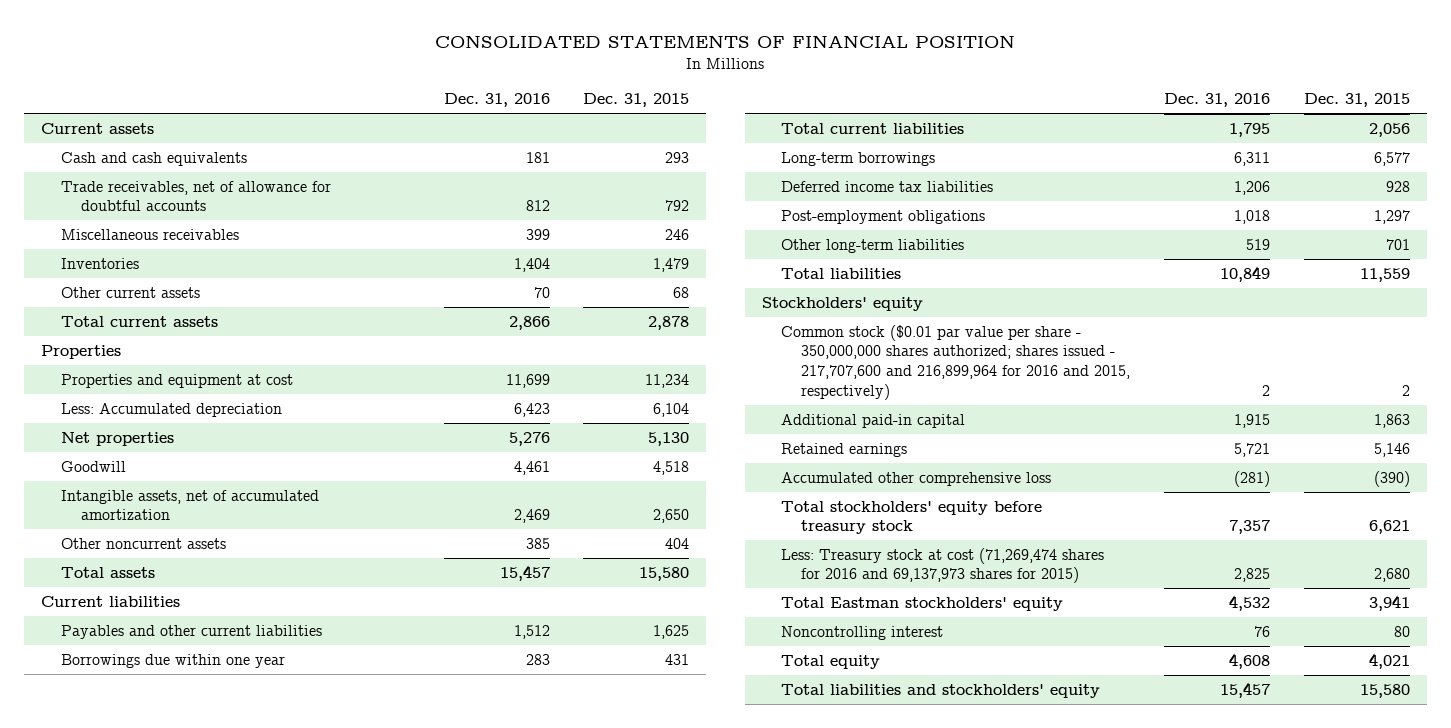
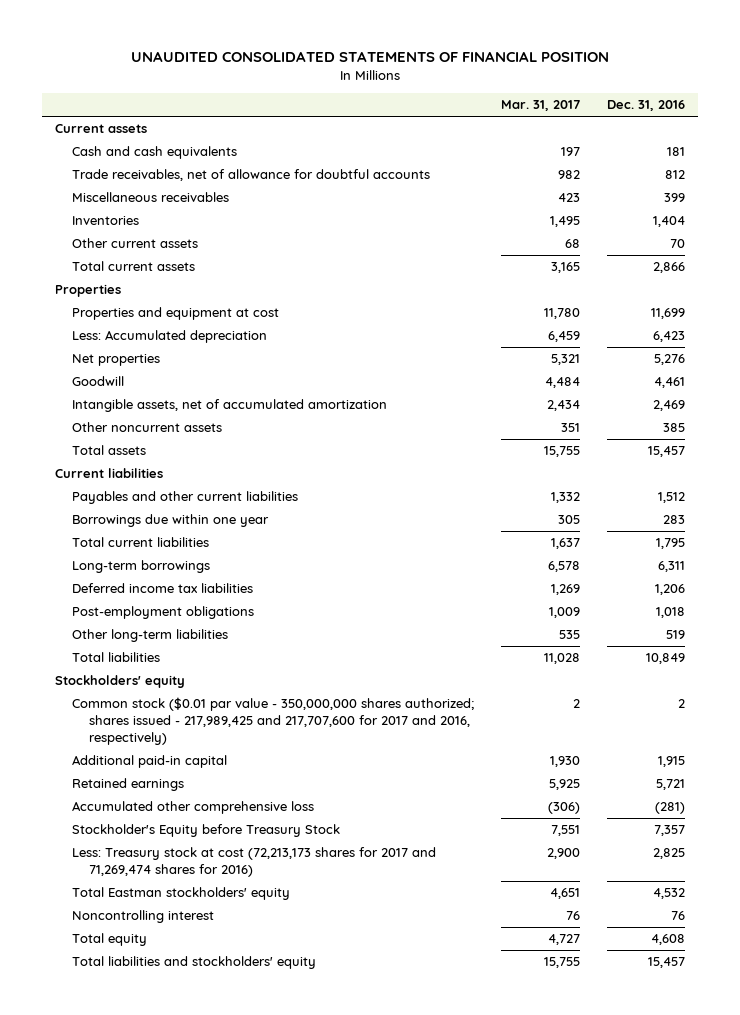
[435,35,1016,49] CONSOLIDATED STATEMENTS OF FINANCIAL POSITION -> [130,50,609,62] UNAUDITED CONSOLIDATED STATEMENTS OF FINANCIAL POSITION
[583,92,690,107] Dec. 31, 2015 -> none
none -> [500,100,580,112] Mar. 31, 2017
[781,324,1131,400] Common stock ($0.01 par value per share - 350,000,000 shares authorized; shares issued - 217,707,600 and 216,899,964 for 2016 and 2015, respectively) -> [72,697,475,746] Common stock ($0.01 par value - 350,000,000 shares authorized; shares issued - 217,989,425 and 217,707,600 for 2017 and 2016, respectively)
[781,500,1043,535] Total stockholders' equity before treasury stock -> [72,824,341,838] Stockholder's Equity before Treasury Stock
[781,547,1105,584] Less: Treasury stock at cost (71,269,474 shares for 2016 and 69,137,973 shares for 2015) -> [72,847,437,878] Less: Treasury stock at cost (72,213,173 shares for 2017 and 71,269,474 shares for 2016)

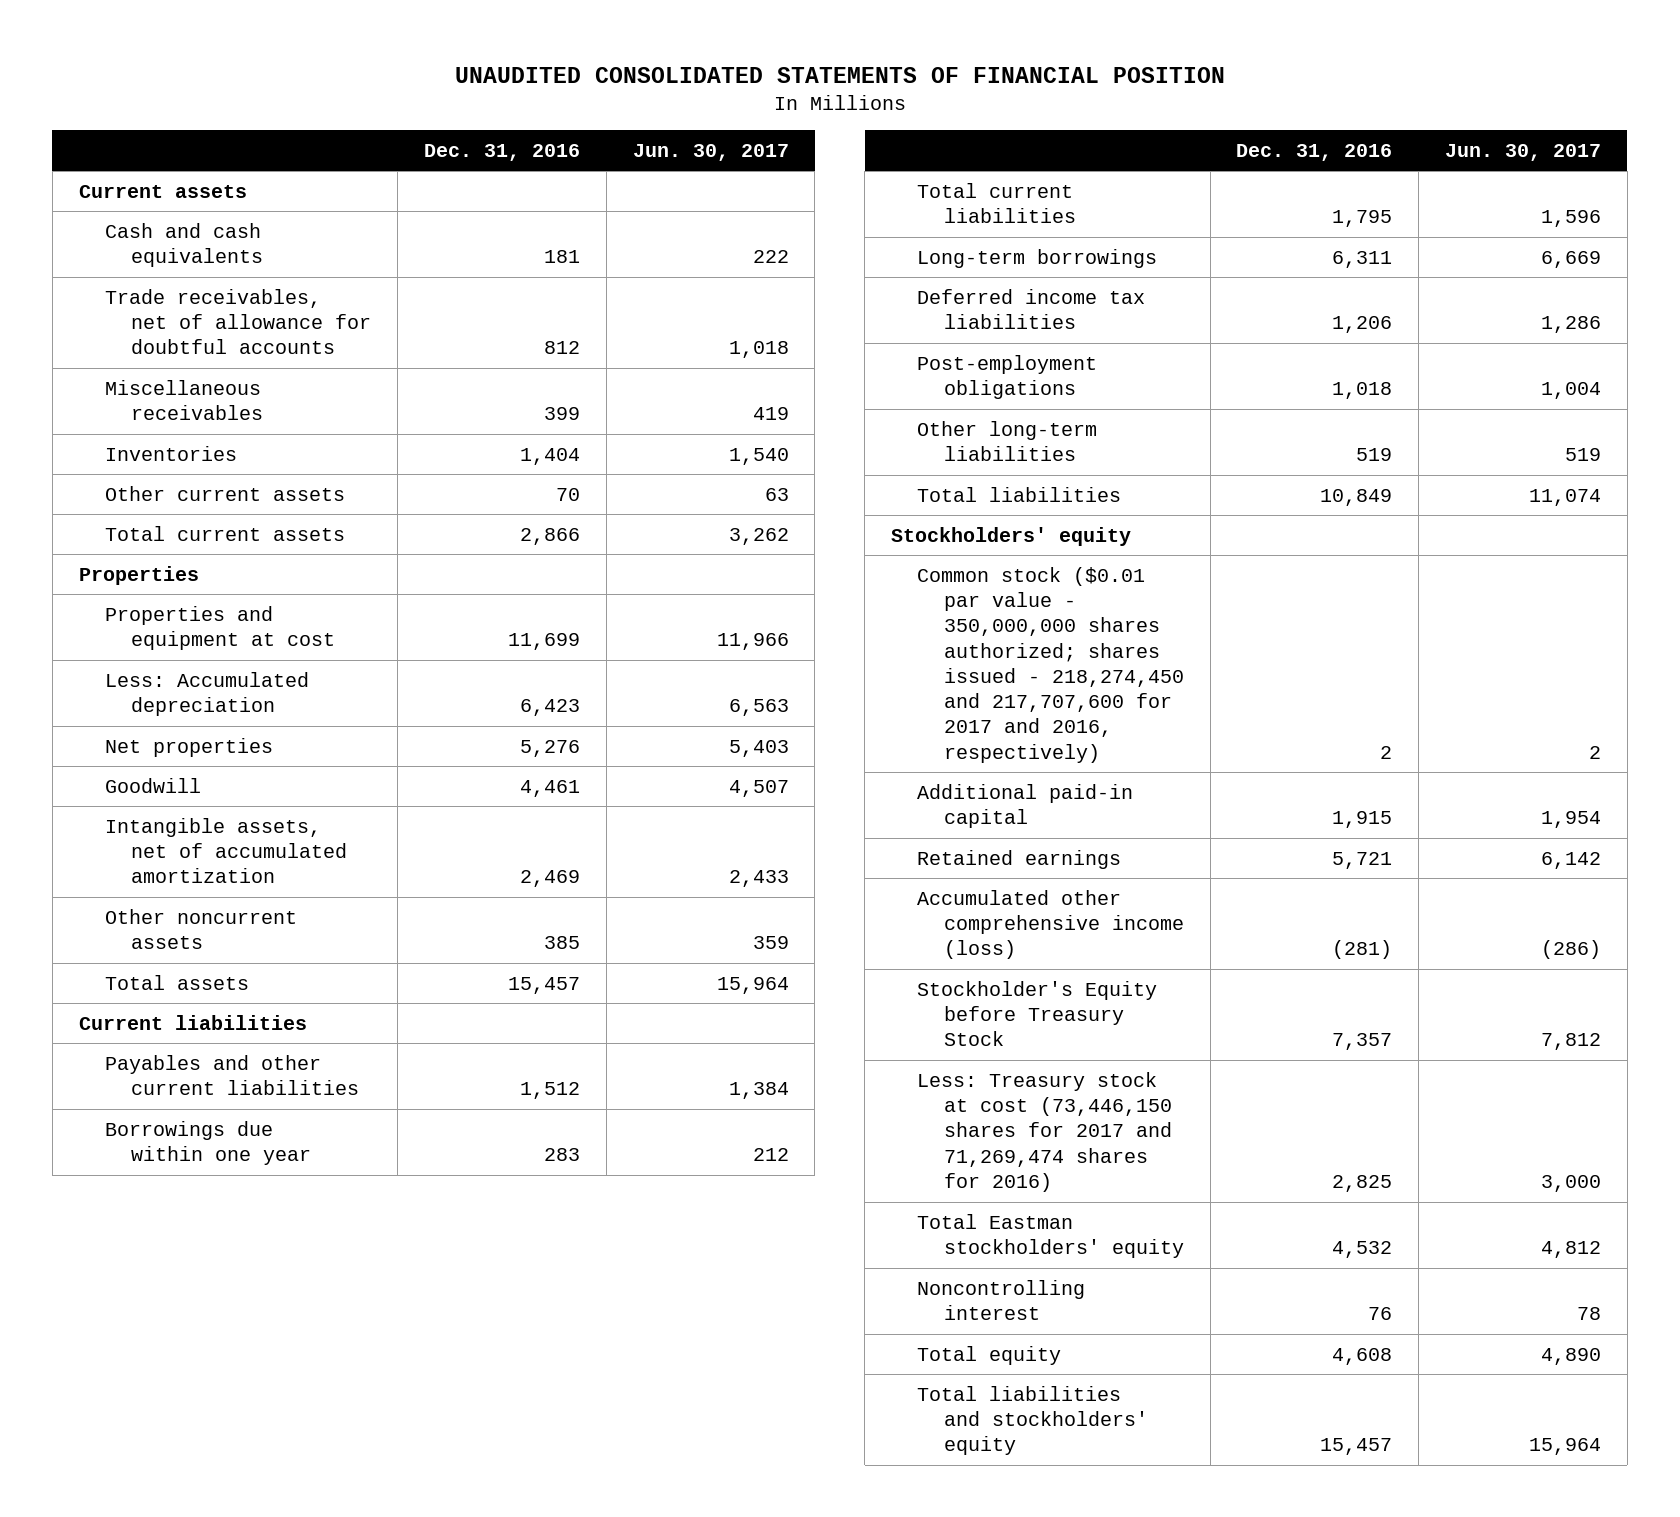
[500,100,580,112] Mar. 31, 2017 -> none
none -> [632,143,789,161] Jun. 30, 2017
[72,697,475,746] Common stock ($0.01 par value - 350,000,000 shares authorized; shares issued - 217,989,425 and 217,707,600 for 2017 and 2016, respectively) -> [917,566,1184,763] Common stock ($0.01 par value - 350,000,000 shares authorized; shares issued - 218,274,450 and 217,707,600 for 2017 and 2016, respectively)
[72,801,315,815] Accumulated other comprehensive loss -> [917,889,1184,960] Accumulated other comprehensive income (loss)
[72,847,437,878] Less: Treasury stock at cost (72,213,173 shares for 2017 and 71,269,474 shares for 2016) -> [917,1071,1172,1192] Less: Treasury stock at cost (73,446,150 shares for 2017 and 71,269,474 shares for 2016)

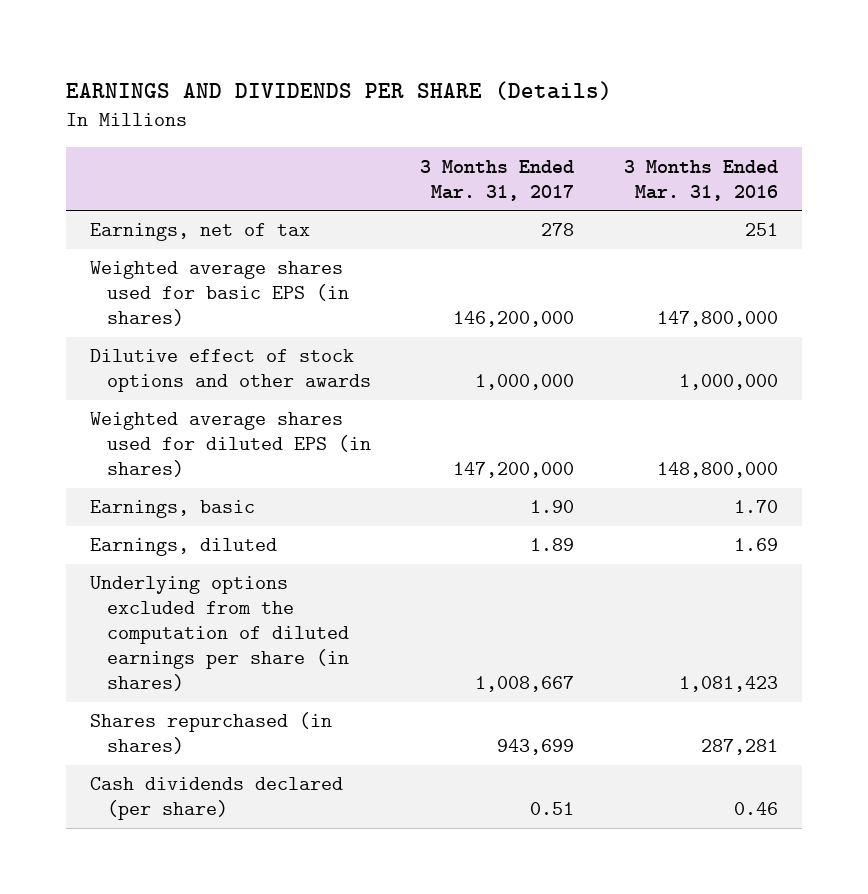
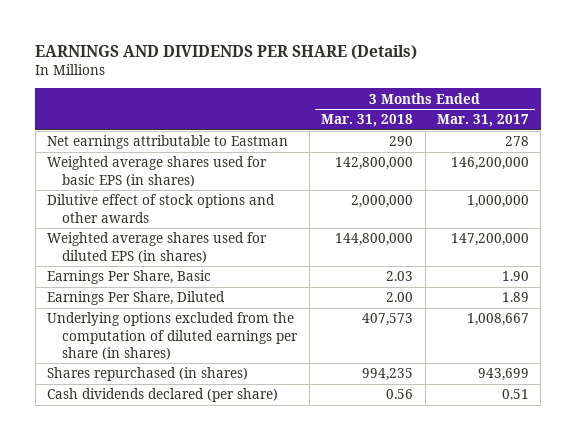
[623,159,778,201] 3 Months Ended Mar. 31, 2016 -> none
none -> [321,114,414,128] Mar. 31, 2018
[90,223,311,242] Earnings, net of tax -> [47,135,289,150] Net earnings attributable to Eastman
[90,500,256,519] Earnings, basic -> [47,270,212,285] Earnings Per Share, Basic
[90,538,278,557] Earnings, diluted -> [47,291,226,306] Earnings Per Share, Diluted

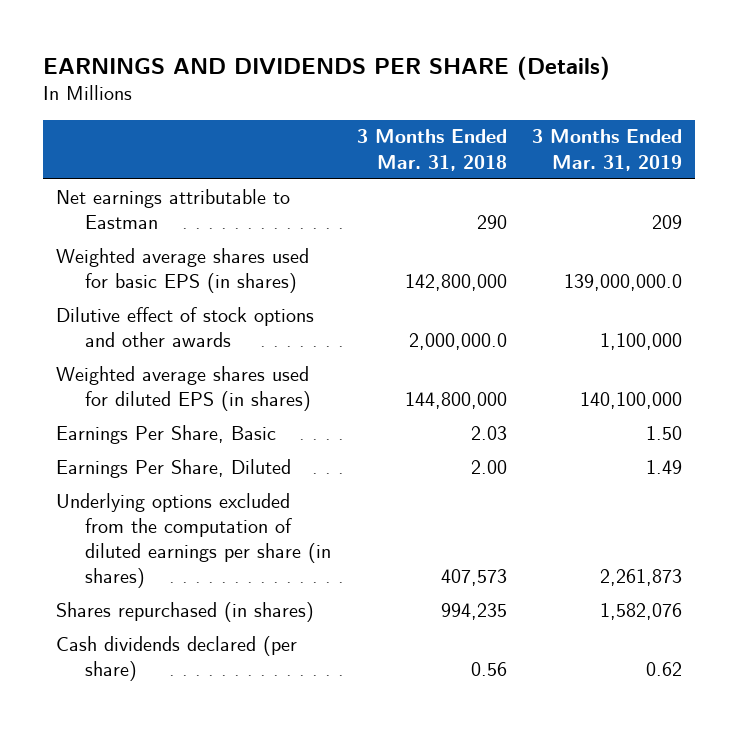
[437,114,530,128] Mar. 31, 2017 -> none
none -> [532,129,683,171] 3 Months Ended Mar. 31, 2019
[351,195,414,209] 2,000,000 -> [408,332,507,350] 2,000,000.0

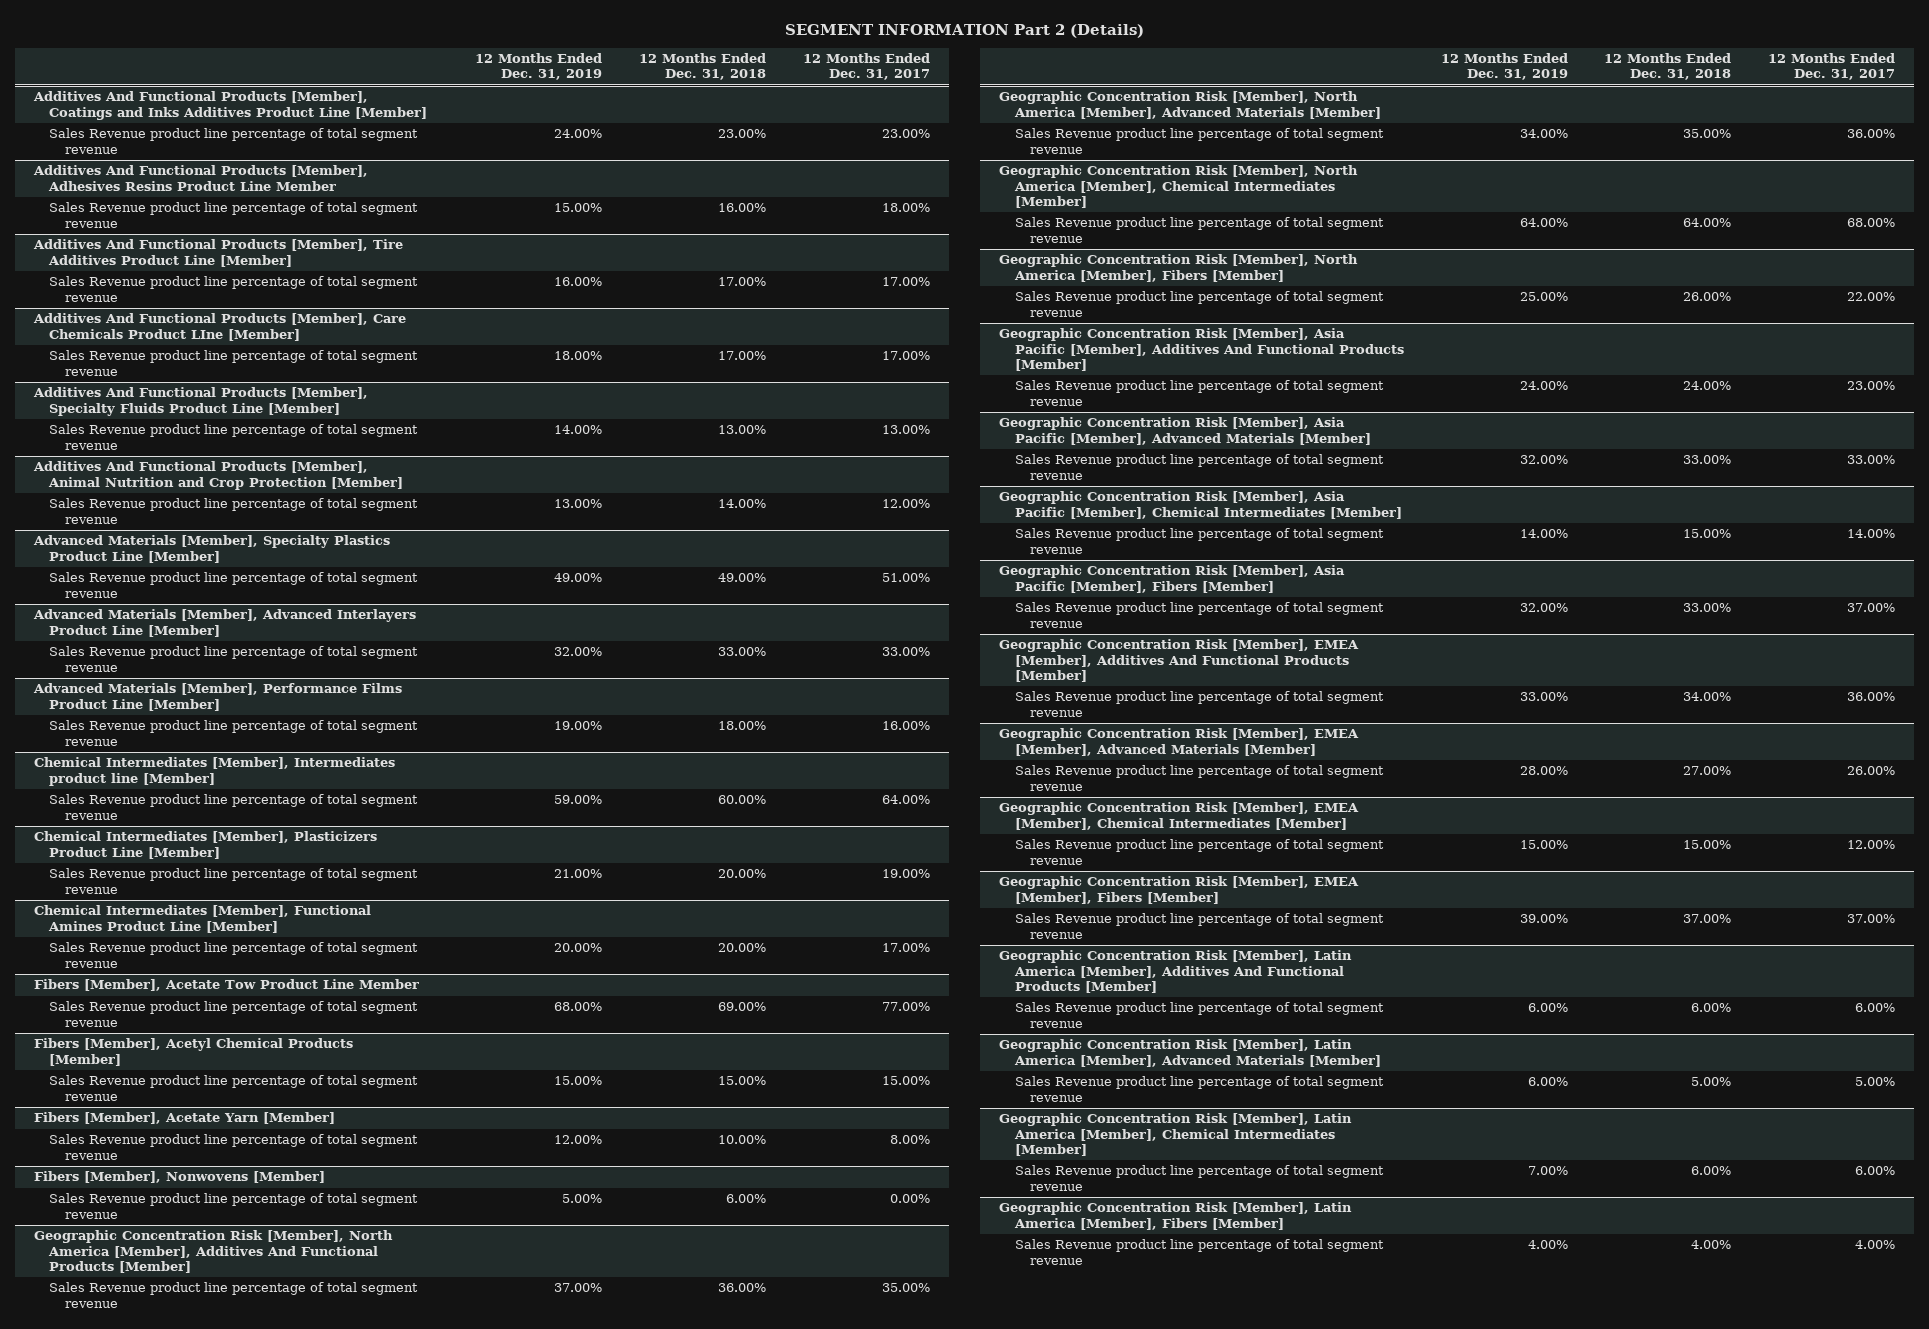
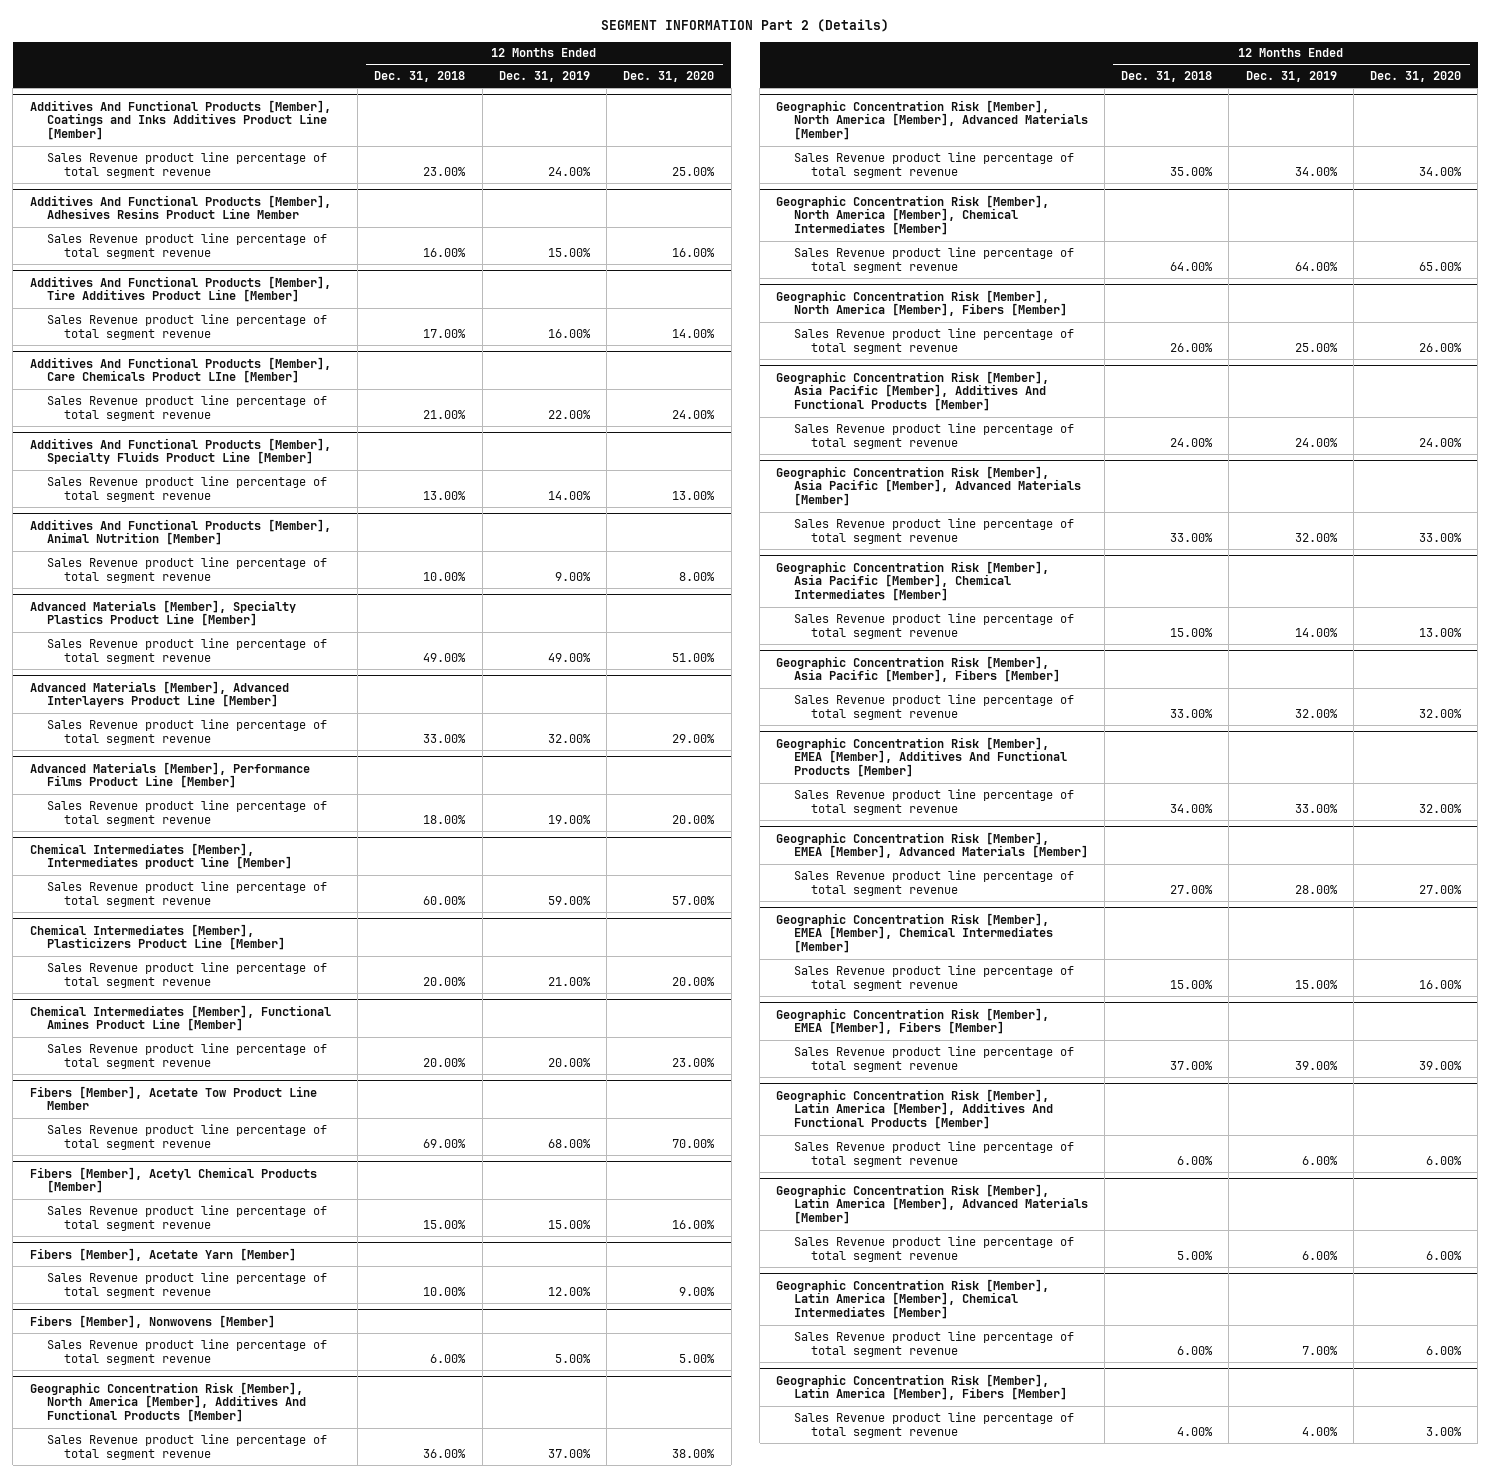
[803,53,931,81] 12 Months Ended Dec. 31, 2017 -> none
none -> [623,71,715,83] Dec. 31, 2020
[554,351,603,361] 18.00% -> [547,409,591,419] 22.00%
[718,351,767,361] 17.00% -> [423,409,467,419] 21.00%
[32,461,404,490] Additives And Functional Products [Member], Animal Nutrition and Crop Protection [Member] -> [29,518,331,546] Additives And Functional Products [Member], Animal Nutrition [Member]
[554,499,603,509] 13.00% -> [554,571,591,581] 9.00%
[718,499,767,509] 14.00% -> [423,571,467,581] 10.00%

